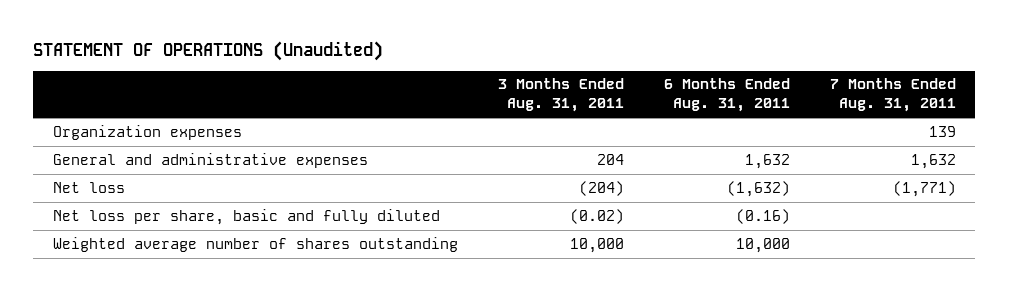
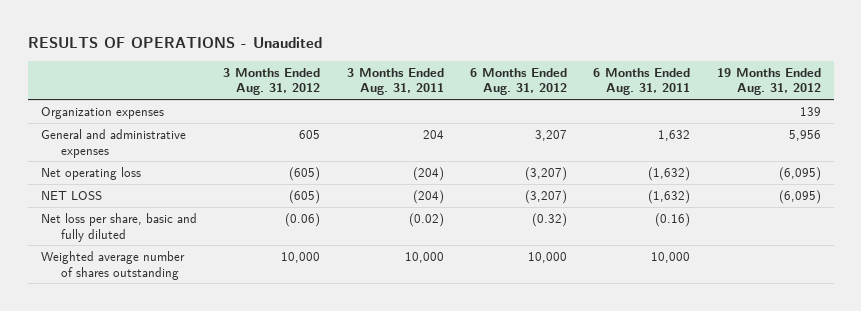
[33,40,384,61] STATEMENT OF OPERATIONS (Unaudited) -> [27,36,322,48] RESULTS OF OPERATIONS - Unaudited
[829,78,956,113] 7 Months Ended Aug. 31, 2011 -> none
none -> [223,67,321,96] 3 Months Ended Aug. 31, 2012
none -> [469,67,567,96] 6 Months Ended Aug. 31, 2012
none -> [716,67,821,96] 19 Months Ended Aug. 31, 2012
none -> [40,166,141,180] Net operating loss
[53,181,126,193] Net loss -> [40,190,102,200] NET LOSS

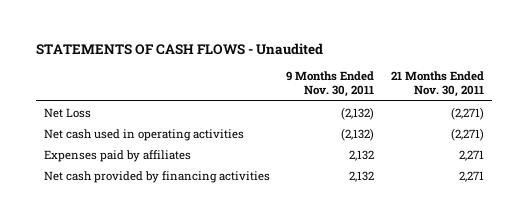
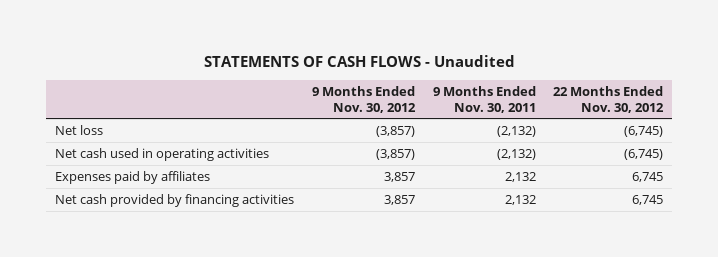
[390,71,484,98] 21 Months Ended Nov. 30, 2011 -> none
none -> [311,85,416,113] 9 Months Ended Nov. 30, 2012
none -> [553,85,665,113] 22 Months Ended Nov. 30, 2012
[43,107,91,118] Net Loss -> [55,124,104,135] Net loss

